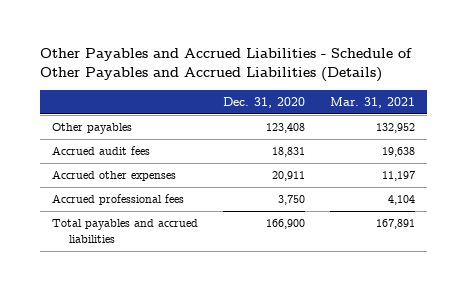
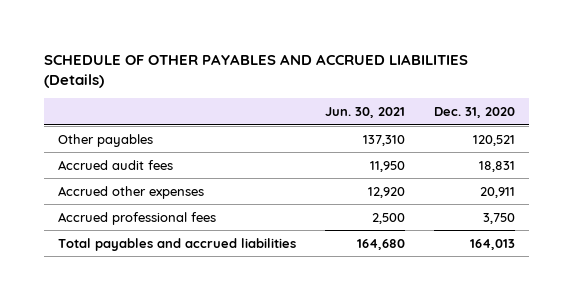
[39,48,412,83] Other Payables and Accrued Liabilities - Schedule of Other Payables and Accrued Liabilities (Details) -> [44,53,469,88] SCHEDULE OF OTHER PAYABLES AND ACCRUED LIABILITIES (Details)
[329,96,415,108] Mar. 31, 2021 -> none
none -> [325,106,406,118] Jun. 30, 2021
[265,123,305,134] 123,408 -> [472,134,515,146] 120,521
[265,219,305,230] 166,900 -> [469,238,515,250] 164,013

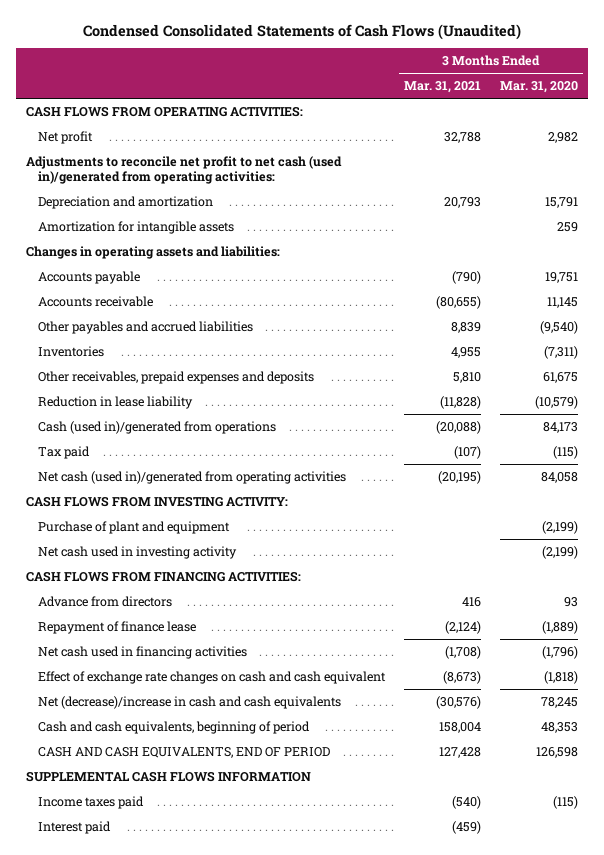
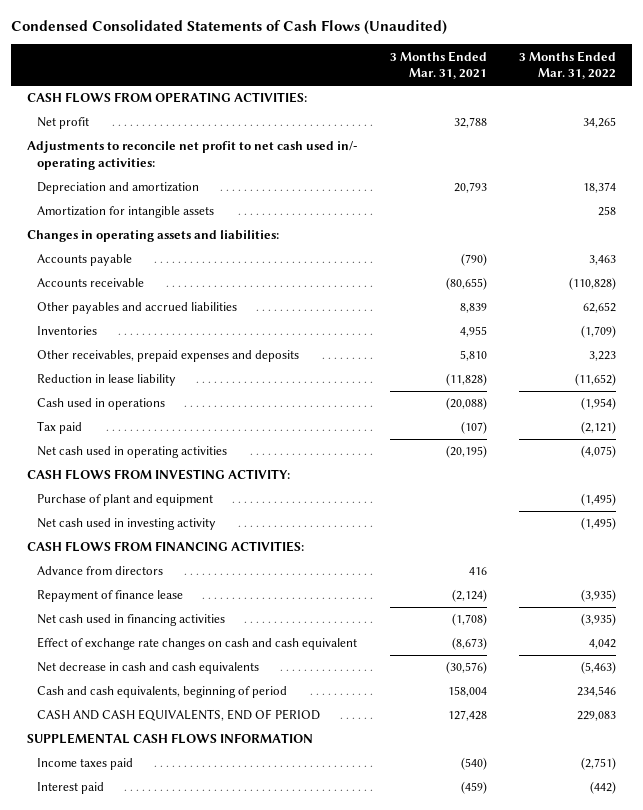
[500,81,579,94] Mar. 31, 2020 -> none
none -> [519,50,617,80] 3 Months Ended Mar. 31, 2022
[25,155,342,184] Adjustments to reconcile net profit to net cash (used in)/generated from operating activities: -> [26,141,357,171] Adjustments to reconcile net profit to net cash used in/- operating activities:
[37,420,276,434] Cash (used in)/generated from operations -> [36,398,165,411] Cash used in operations
[37,470,346,484] Net cash (used in)/generated from operating activities -> [36,446,227,459] Net cash used in operating activities
[37,695,341,709] Net (decrease)/increase in cash and cash equivalents -> [36,662,259,675] Net decrease in cash and cash equivalents

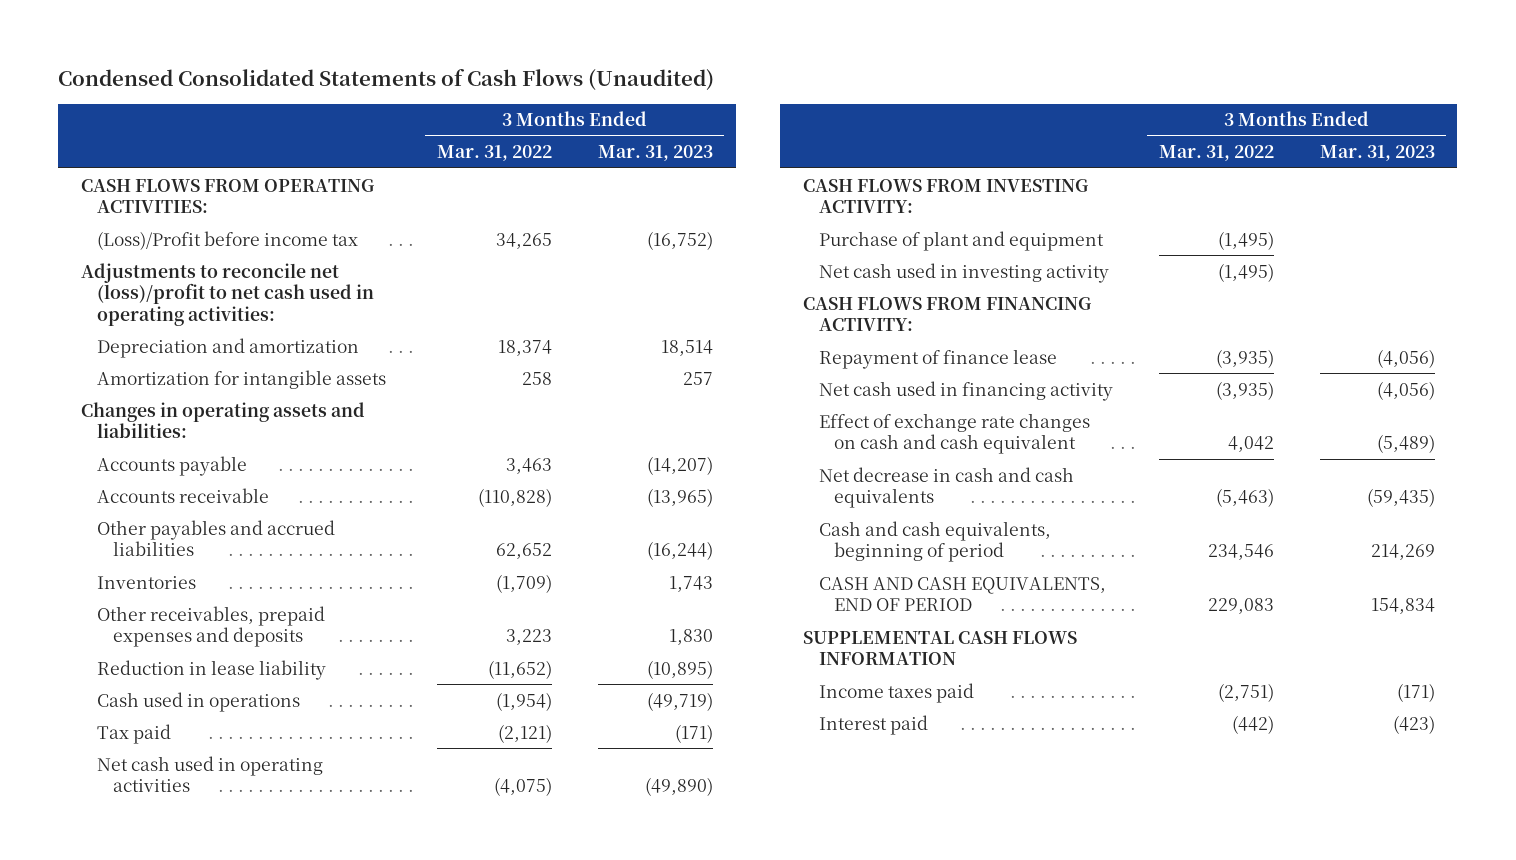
[389,50,487,80] 3 Months Ended Mar. 31, 2021 -> none
none -> [597,145,713,162] Mar. 31, 2023
[36,117,89,130] Net profit -> [96,230,358,250] (Loss)/Profit before income tax
[26,141,357,171] Adjustments to reconcile net profit to net cash used in/- operating activities: -> [81,262,374,326] Adjustments to reconcile net (loss)/profit to net cash used in operating activities:
[36,566,163,576] Advance from directors -> none
[26,541,304,553] CASH FLOWS FROM FINANCING ACTIVITIES: -> [803,296,1092,332] CASH FLOWS FROM FINANCING ACTIVITY:
[36,614,225,627] Net cash used in financing activities -> [818,380,1113,401] Net cash used in financing activity

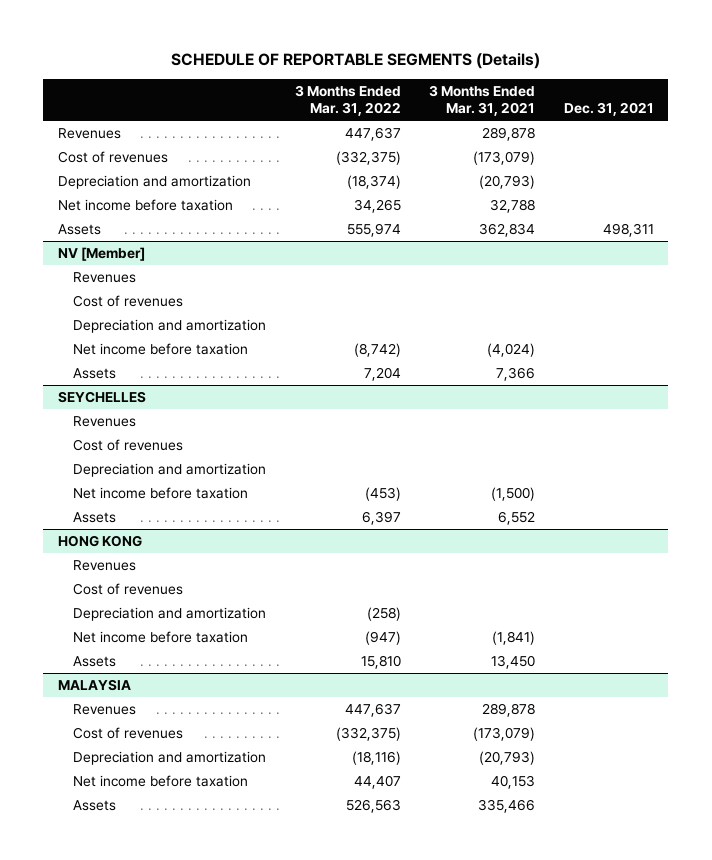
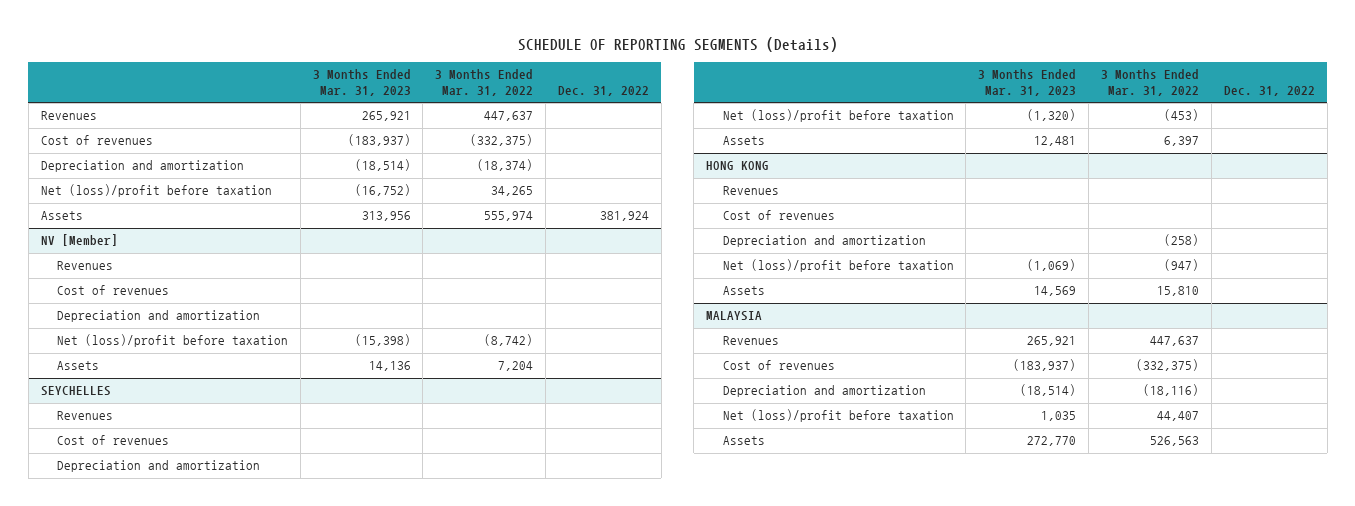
[170,53,540,70] SCHEDULE OF REPORTABLE SEGMENTS (Details) -> [517,36,838,52] SCHEDULE OF REPORTING SEGMENTS (Details)
[429,85,536,117] 3 Months Ended Mar. 31, 2021 -> none
[564,102,655,117] Dec. 31, 2021 -> none
none -> [312,69,411,97] 3 Months Ended Mar. 31, 2023
none -> [557,86,649,97] Dec. 31, 2022
[57,198,233,211] Net income before taxation -> [40,184,272,198] Net (loss)/profit before taxation
[72,342,248,355] Net income before taxation -> [56,334,288,348] Net (loss)/profit before taxation
[72,486,248,499] Net income before taxation -> [722,109,954,123] Net (loss)/profit before taxation
[72,630,248,643] Net income before taxation -> [722,259,954,273] Net (loss)/profit before taxation
[72,774,248,787] Net income before taxation -> [722,409,954,423] Net (loss)/profit before taxation

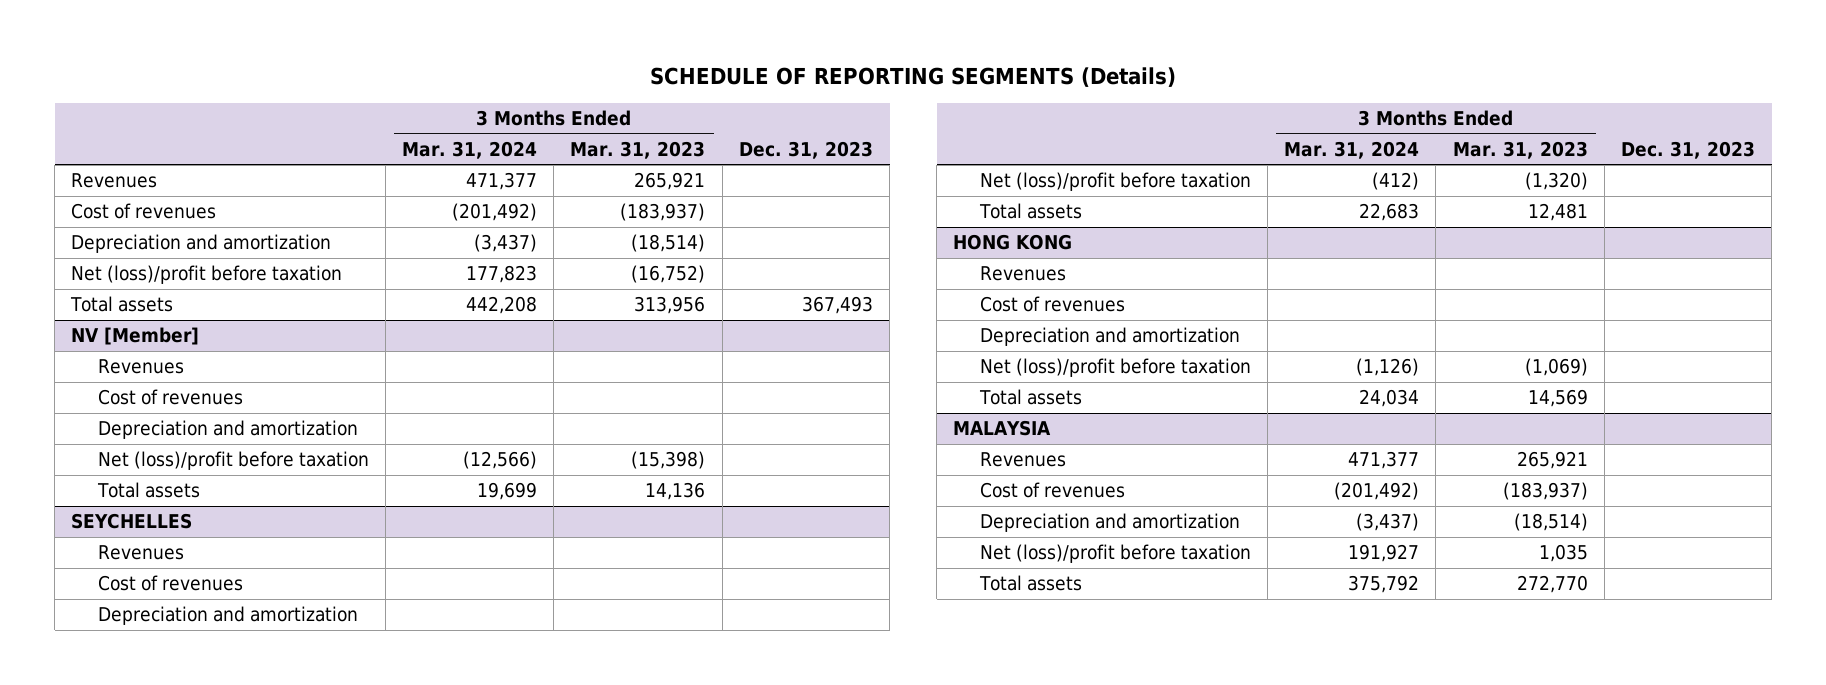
[435,69,534,97] 3 Months Ended Mar. 31, 2022 -> none
[557,86,649,97] Dec. 31, 2022 -> none
none -> [402,140,538,159] Mar. 31, 2024
none -> [738,140,873,159] Dec. 31, 2023
[40,211,83,221] Assets -> [70,296,174,313] Total assets
[56,361,99,371] Assets -> [96,482,200,499] Total assets
[722,136,765,146] Assets -> [978,203,1082,220] Total assets
[722,286,765,296] Assets -> [978,389,1082,406] Total assets
[722,436,765,446] Assets -> [978,575,1082,592] Total assets

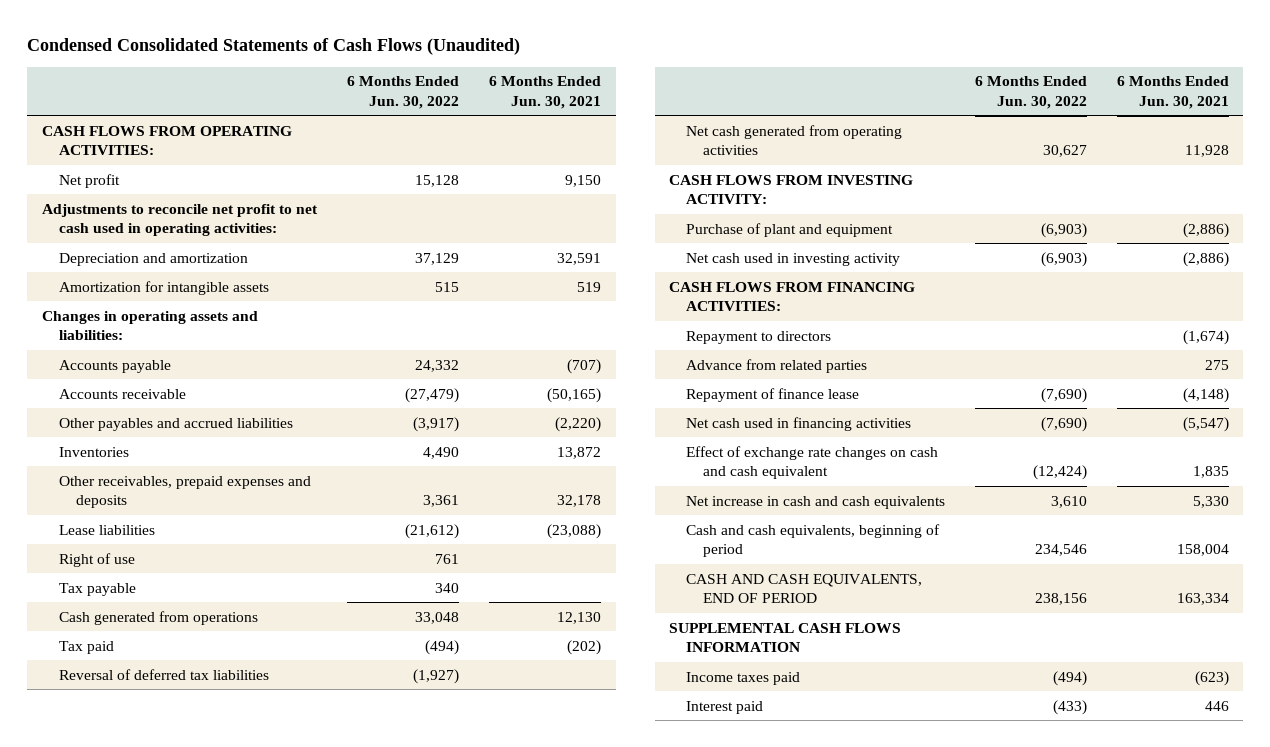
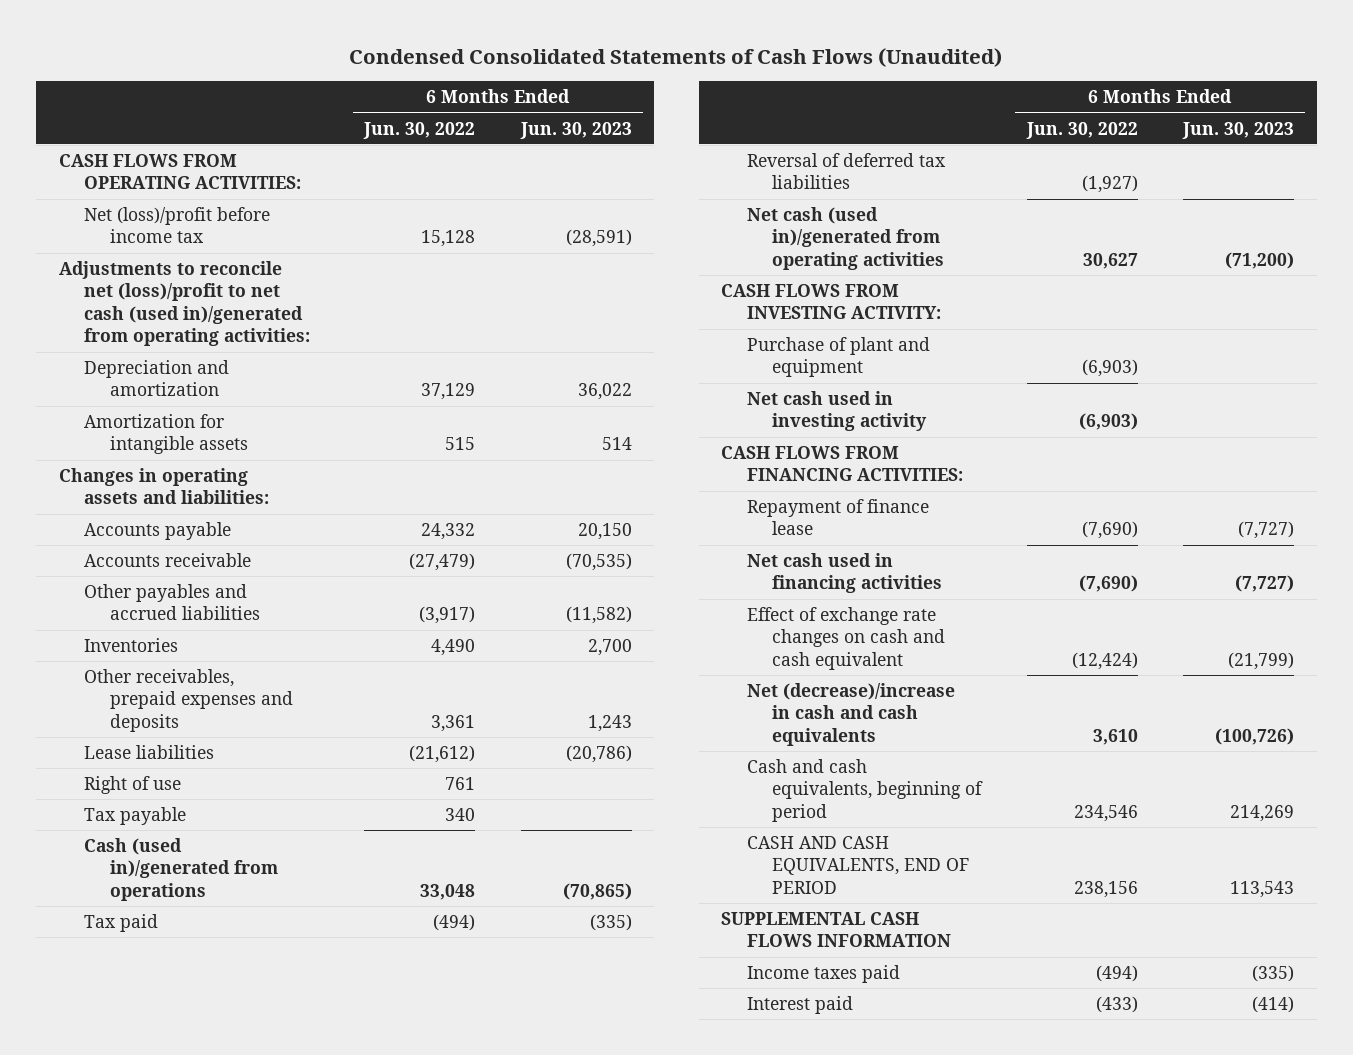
[489,76,602,109] 6 Months Ended Jun. 30, 2021 -> none
none -> [519,121,632,139] Jun. 30, 2023
[58,173,120,188] Net profit -> [84,207,271,244] Net (loss)/profit before income tax
[41,203,318,236] Adjustments to reconcile net profit to net cash used in operating activities: -> [58,261,311,347] Adjustments to reconcile net (loss)/profit to net cash (used in)/generated from operating activities:
[58,610,258,625] Cash generated from operations -> [84,838,278,901] Cash (used in)/generated from operations
[686,124,903,155] Net cash generated from operating activities -> [746,207,945,270] Net cash (used in)/generated from operating activities
[686,330,832,344] Repayment to directors -> none
[686,358,868,373] Advance from related parties -> none
[686,495,946,509] Net increase in cash and cash equivalents -> [746,683,955,746] Net (decrease)/increase in cash and cash equivalents

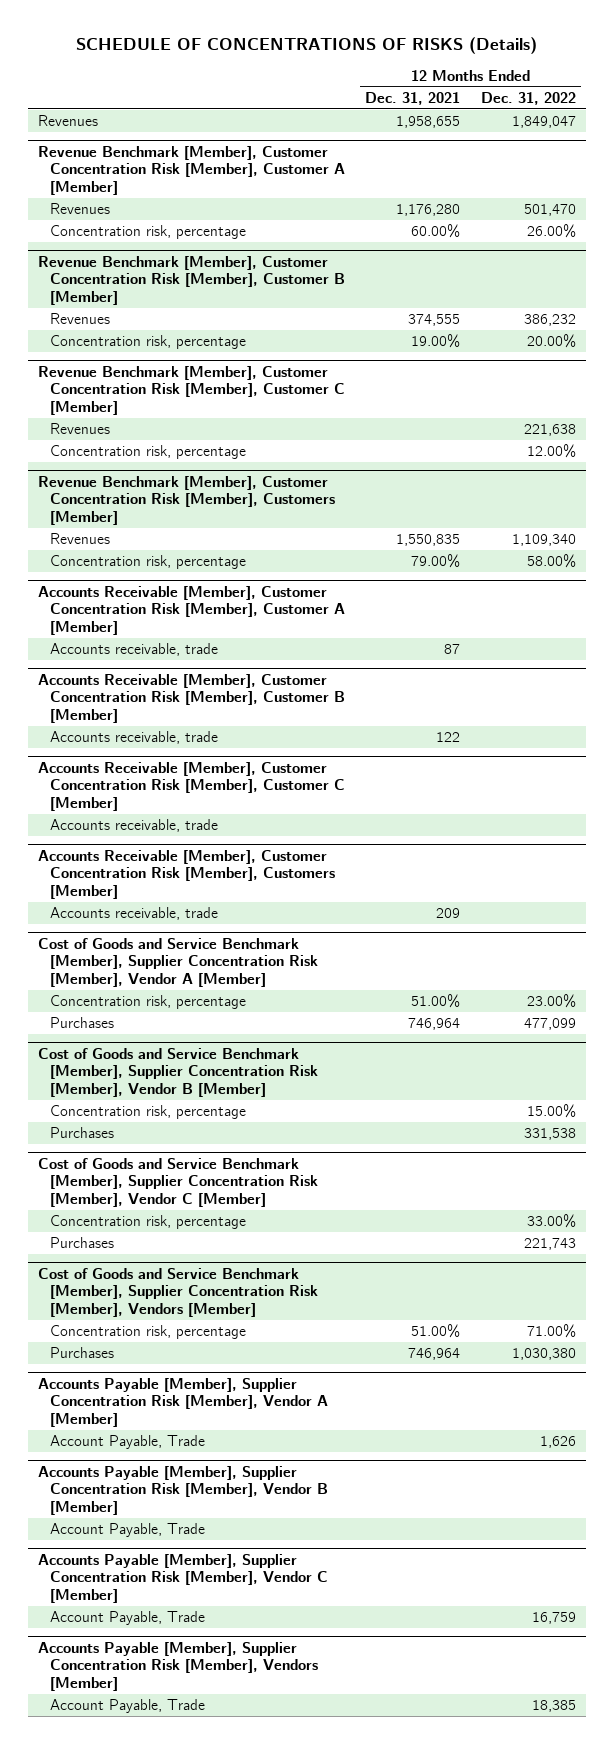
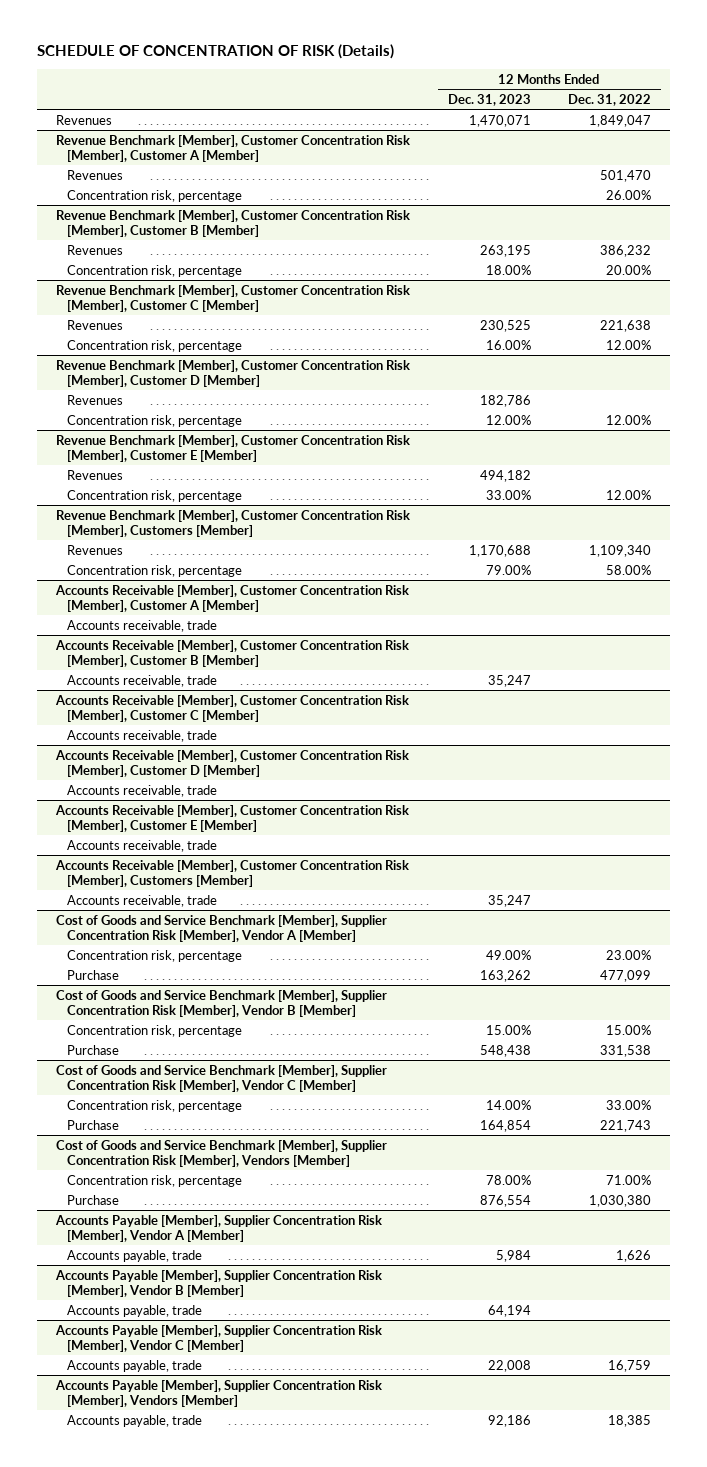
[75,37,537,55] SCHEDULE OF CONCENTRATIONS OF RISKS (Details) -> [36,44,394,60] SCHEDULE OF CONCENTRATION OF RISK (Details)
[365,91,461,105] Dec. 31, 2021 -> none
none -> [447,93,531,106] Dec. 31, 2023
none -> [55,359,410,387] Revenue Benchmark [Member], Customer Concentration Risk [Member], Customer D [Member]
none -> [66,394,123,405] Revenues
none -> [66,414,242,427] Concentration risk, percentage
none -> [55,434,410,462] Revenue Benchmark [Member], Customer Concentration Risk [Member], Customer E [Member]
none -> [66,469,123,480] Revenues
none -> [66,489,242,502] Concentration risk, percentage
none -> [54,749,409,777] Accounts Receivable [Member], Customer Concentration Risk [Member], Customer D [Member]
none -> [66,784,217,797] Accounts receivable, trade
none -> [54,804,409,832] Accounts Receivable [Member], Customer Concentration Risk [Member], Customer E [Member]
none -> [66,839,217,852] Accounts receivable, trade
[50,1017,115,1029] Purchases -> [66,969,119,980] Purchase
[50,1127,115,1139] Purchases -> [66,1044,119,1055] Purchase
[50,1237,115,1249] Purchases -> [66,1119,119,1130] Purchase
[50,1347,115,1359] Purchases -> [66,1194,119,1205] Purchase
[50,1435,206,1450] Account Payable, Trade -> [66,1249,202,1262] Accounts payable, trade
[50,1523,206,1538] Account Payable, Trade -> [66,1304,202,1317] Accounts payable, trade
[50,1611,206,1626] Account Payable, Trade -> [66,1359,202,1372] Accounts payable, trade
[50,1699,206,1714] Account Payable, Trade -> [66,1414,202,1427] Accounts payable, trade

